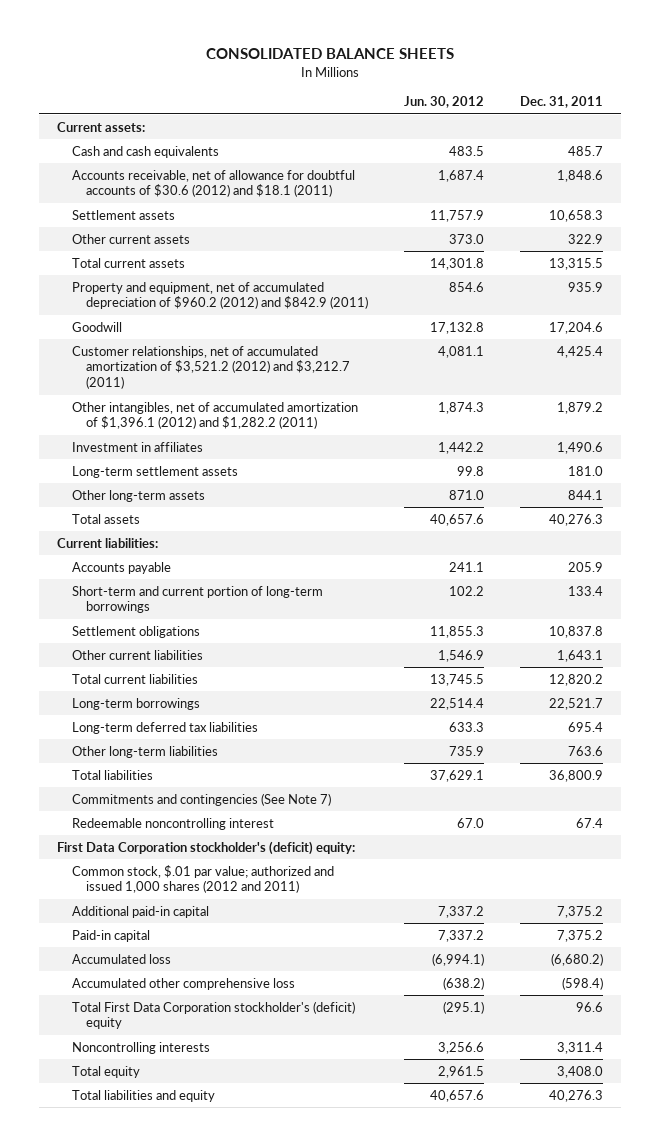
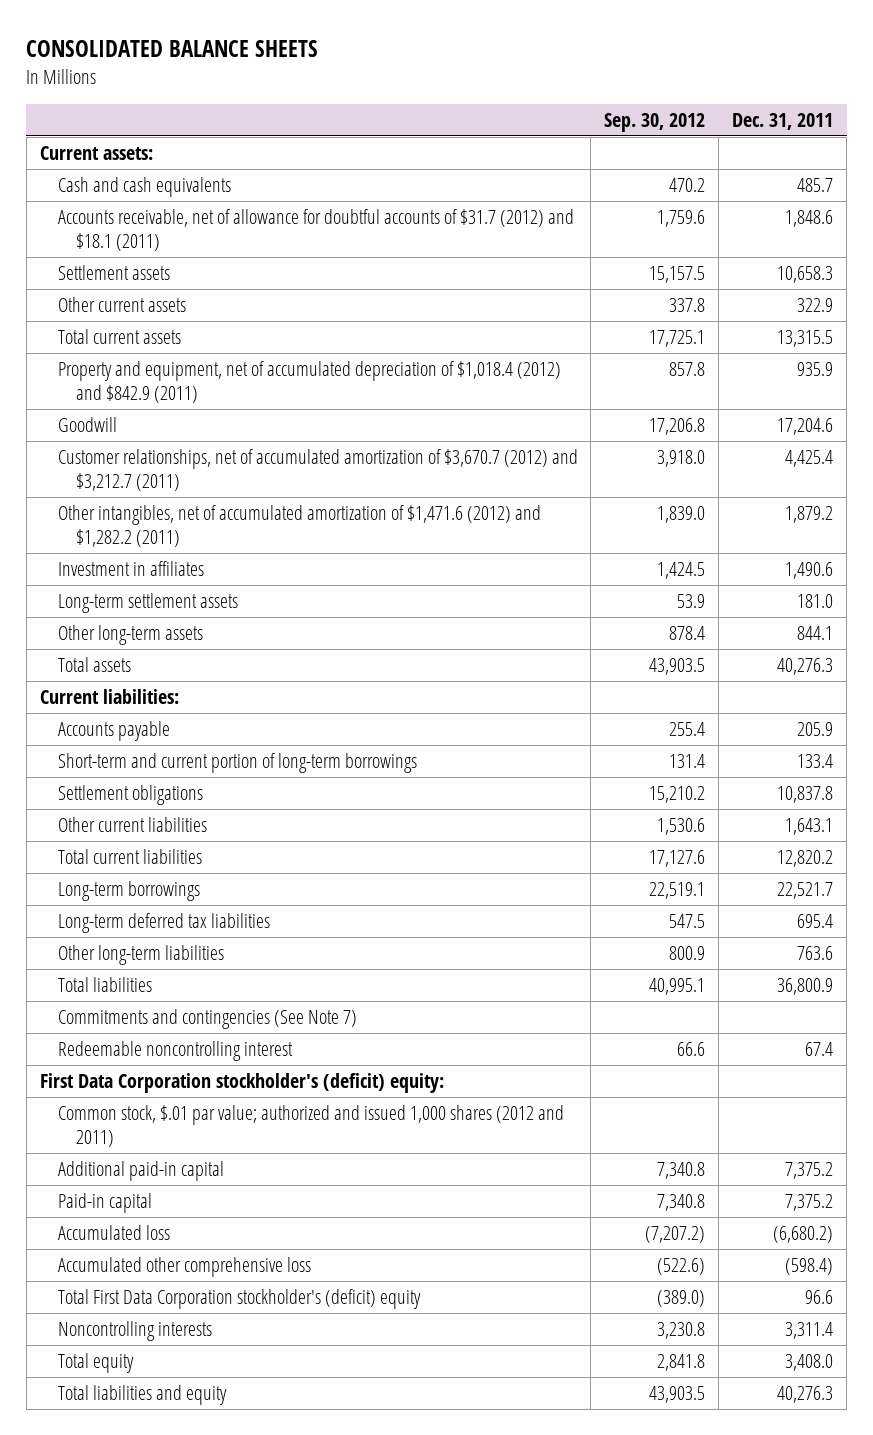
[403,96,484,109] Jun. 30, 2012 -> none
none -> [604,113,706,133] Sep. 30, 2012
[71,169,355,198] Accounts receivable, net of allowance for doubtful accounts of $30.6 (2012) and $18.1 (2011) -> [57,208,574,251] Accounts receivable, net of allowance for doubtful accounts of $31.7 (2012) and $18.1 (2011)
[71,281,368,310] Property and equipment, net of accumulated depreciation of $960.2 (2012) and $842.9 (2011) -> [57,360,561,403] Property and equipment, net of accumulated depreciation of $1,018.4 (2012) and $842.9 (2011)
[71,345,350,389] Customer relationships, net of accumulated amortization of $3,521.2 (2012) and $3,212.7 (2011) -> [57,448,578,491] Customer relationships, net of accumulated amortization of $3,670.7 (2012) and $3,212.7 (2011)
[71,401,358,430] Other intangibles, net of accumulated amortization of $1,396.1 (2012) and $1,282.2 (2011) -> [57,504,541,547] Other intangibles, net of accumulated amortization of $1,471.6 (2012) and $1,282.2 (2011)

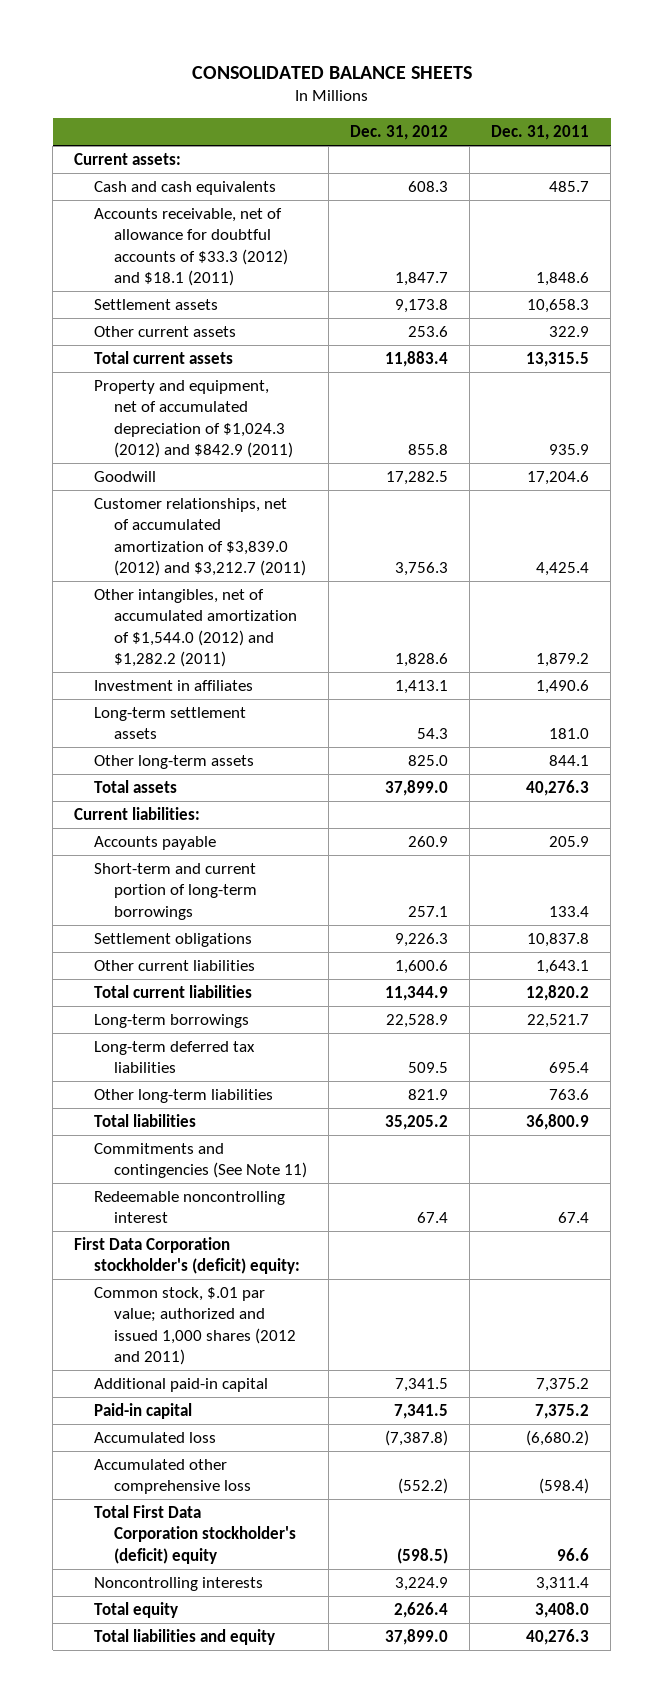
[604,113,706,133] Sep. 30, 2012 -> none
none -> [350,125,449,141] Dec. 31, 2012
[57,208,574,251] Accounts receivable, net of allowance for doubtful accounts of $31.7 (2012) and $18.1 (2011) -> [94,207,289,286] Accounts receivable, net of allowance for doubtful accounts of $33.3 (2012) and $18.1 (2011)
[57,360,561,403] Property and equipment, net of accumulated depreciation of $1,018.4 (2012) and $842.9 (2011) -> [94,379,294,458] Property and equipment, net of accumulated depreciation of $1,024.3 (2012) and $842.9 (2011)
[57,448,578,491] Customer relationships, net of accumulated amortization of $3,670.7 (2012) and $3,212.7 (2011) -> [94,497,307,576] Customer relationships, net of accumulated amortization of $3,839.0 (2012) and $3,212.7 (2011)
[57,504,541,547] Other intangibles, net of accumulated amortization of $1,471.6 (2012) and $1,282.2 (2011) -> [94,588,298,667] Other intangibles, net of accumulated amortization of $1,544.0 (2012) and $1,282.2 (2011)
[57,1008,357,1029] Commitments and contingencies (See Note 7) -> [94,1142,308,1179] Commitments and contingencies (See Note 11)

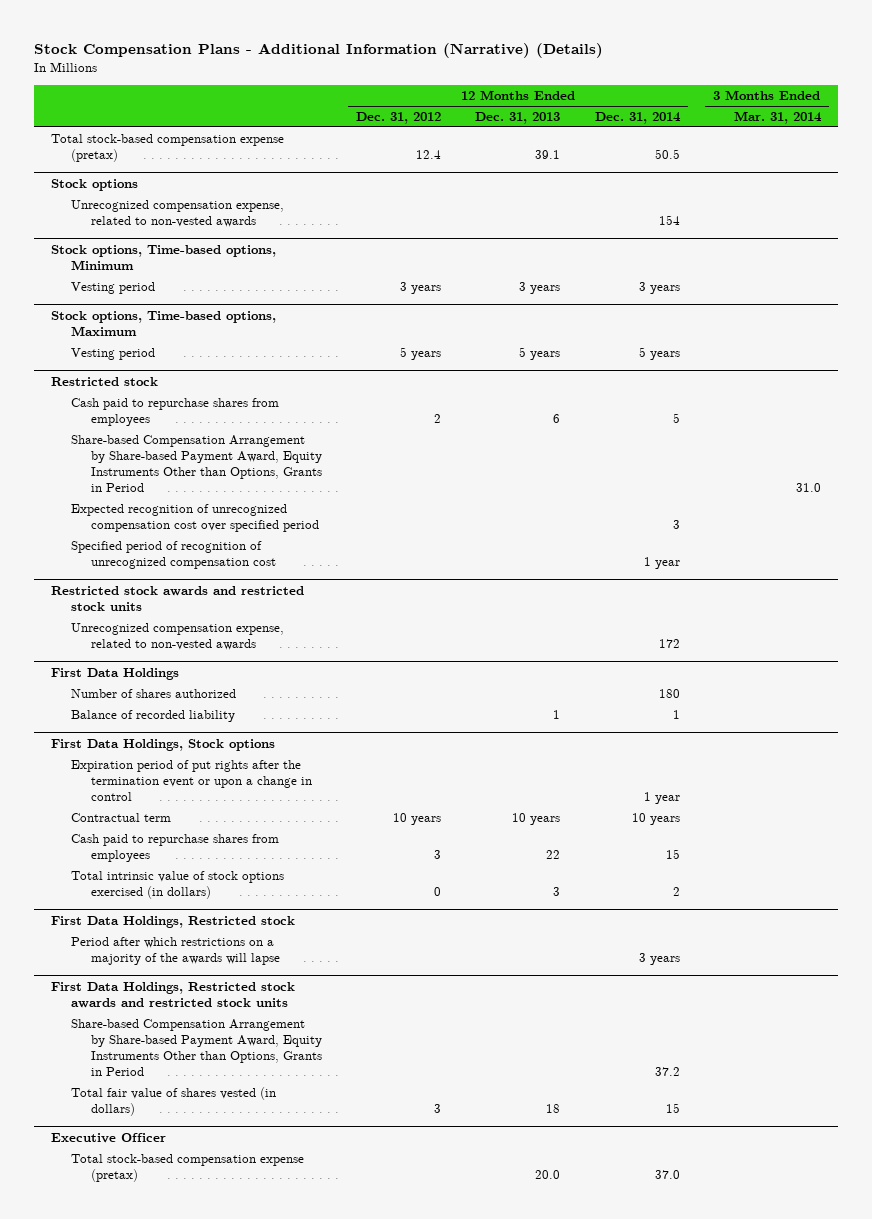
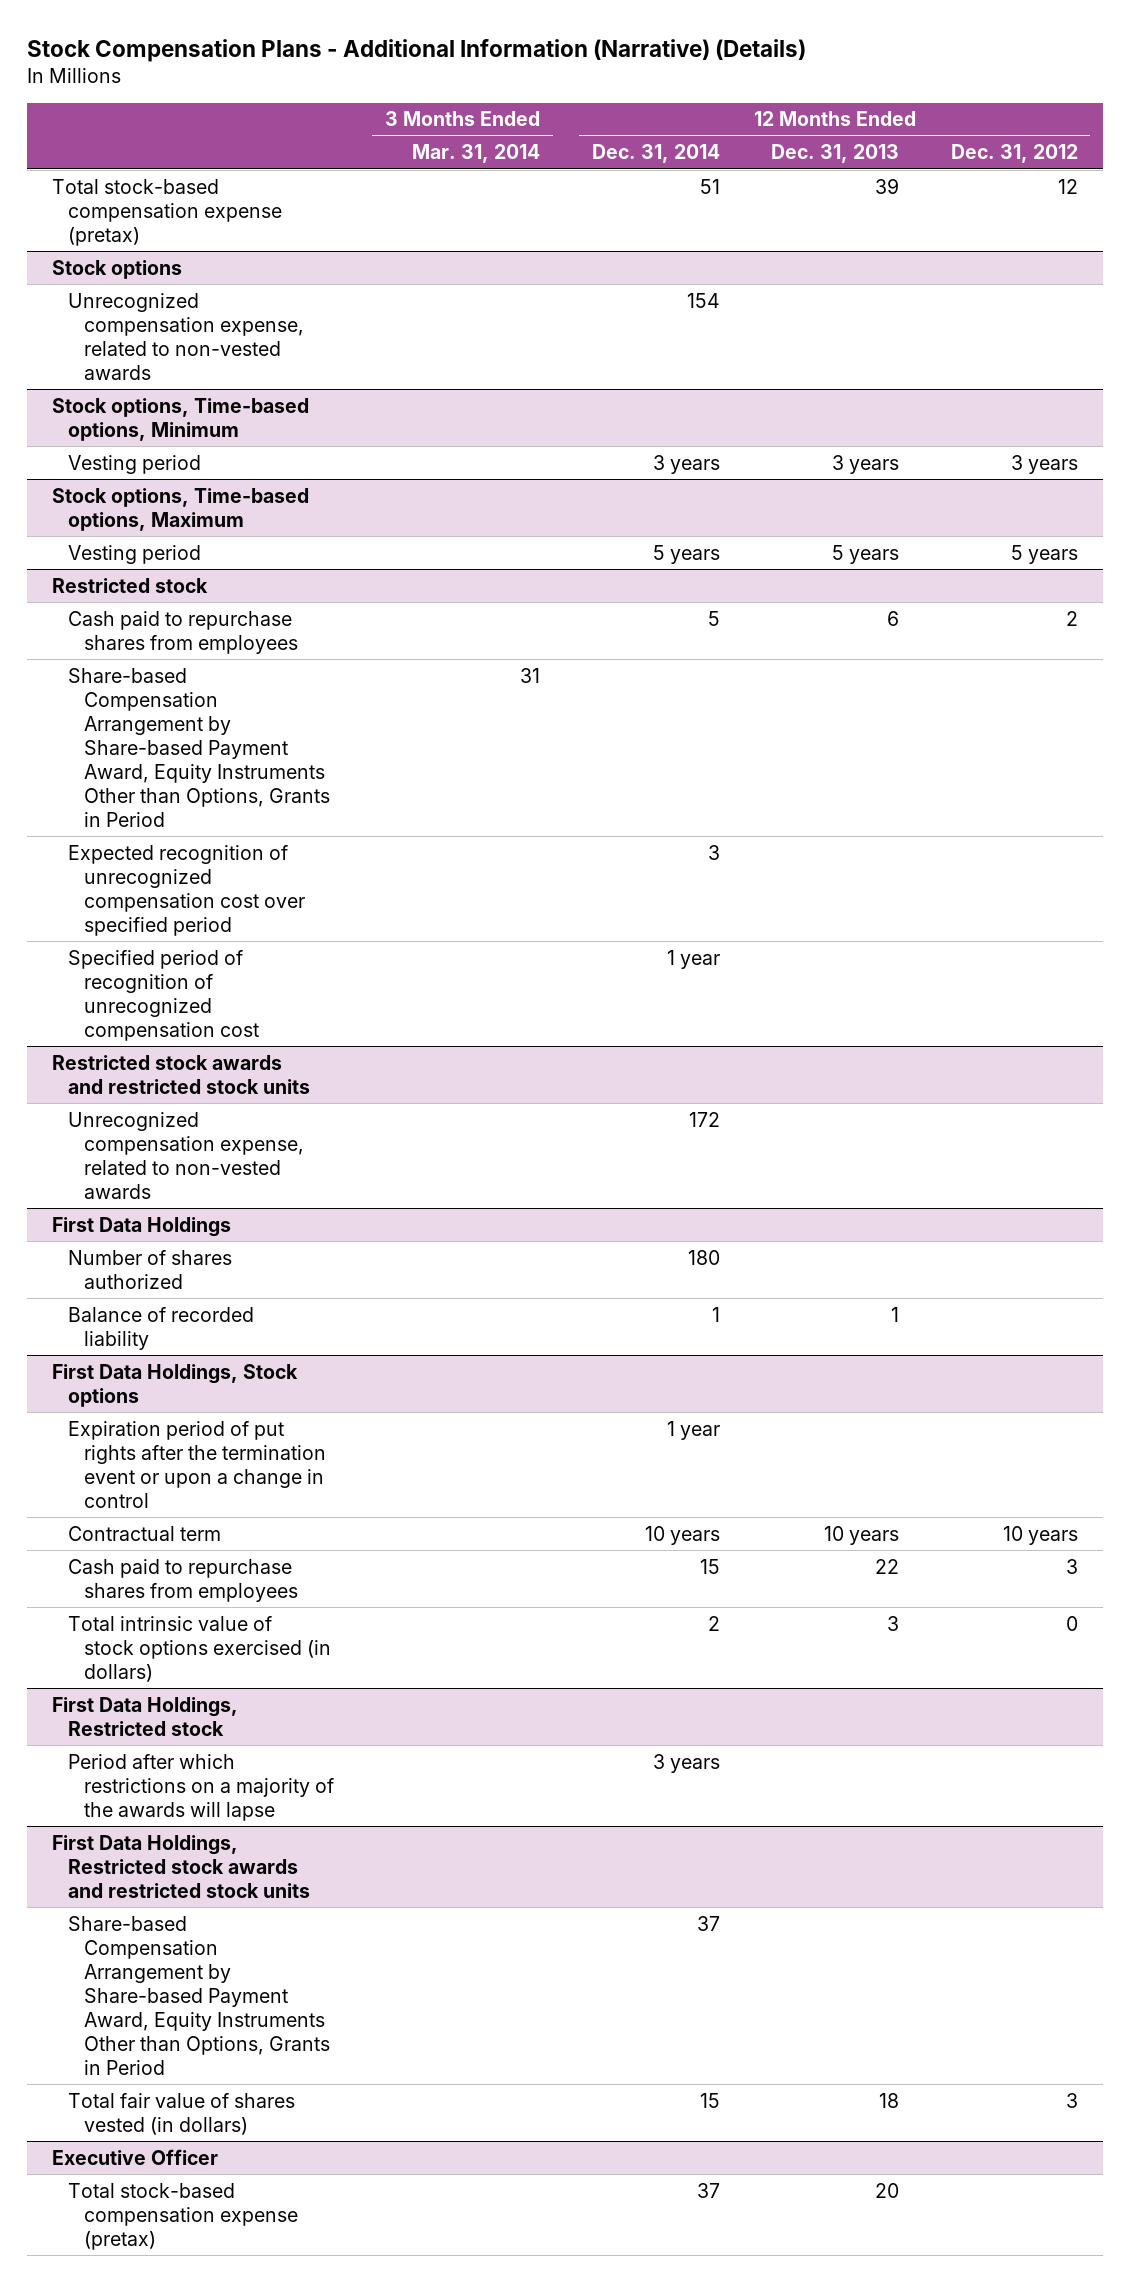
[416,149,442,159] 12.4 -> [1057,178,1078,194] 12
[535,149,561,159] 39.1 -> [875,177,900,194] 39
[654,148,680,159] 50.5 -> [699,178,720,194] 51
[795,482,821,492] 31.0 -> [520,667,541,683] 31
[654,1066,680,1076] 37.2 -> [696,1915,720,1931] 37
[535,1169,561,1179] 20.0 -> [875,2182,900,2198] 20
[654,1169,680,1179] 37.0 -> [696,2182,720,2198] 37

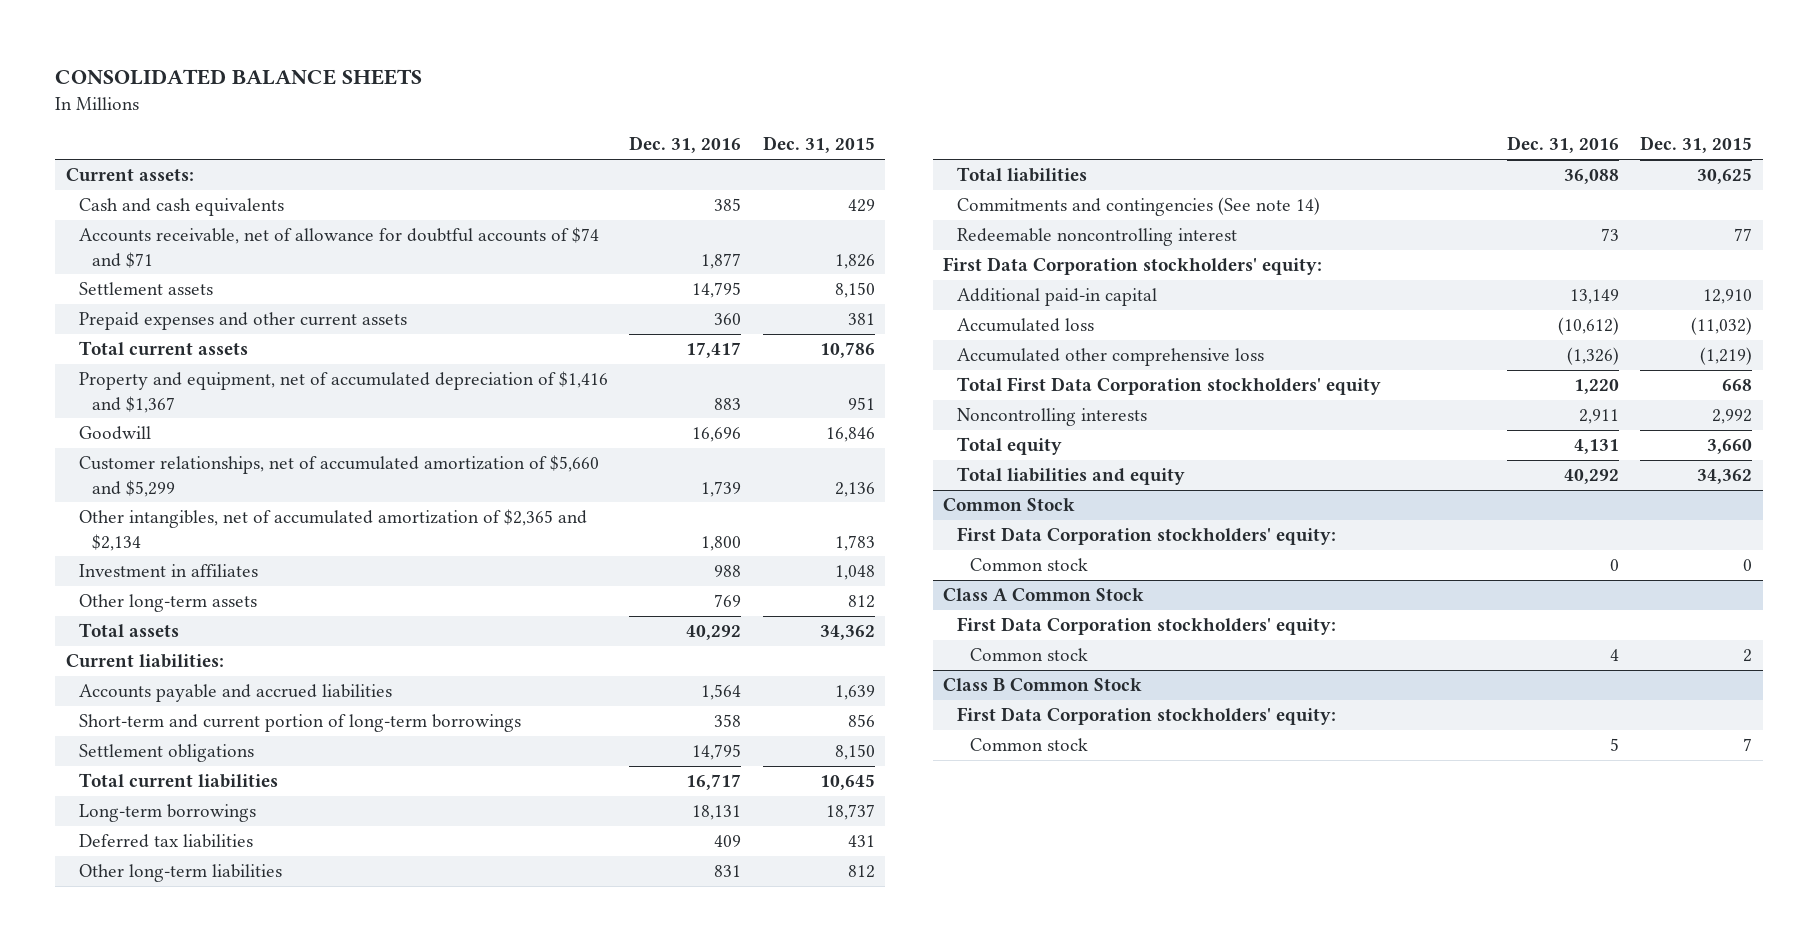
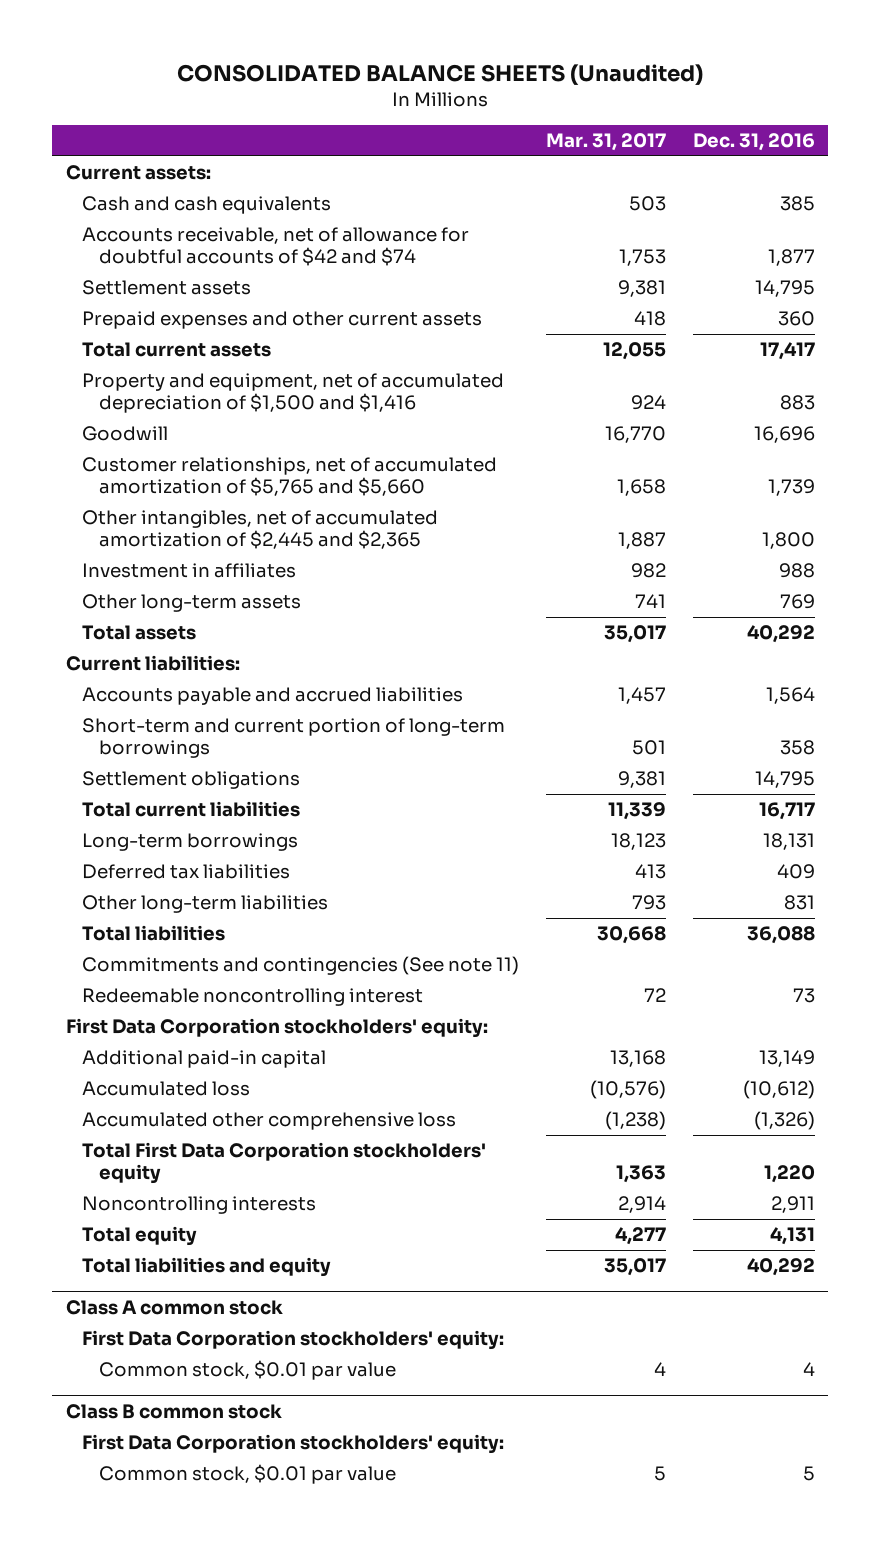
[54,69,422,86] CONSOLIDATED BALANCE SHEETS -> [177,64,704,86] CONSOLIDATED BALANCE SHEETS (Unaudited)
[762,136,875,154] Dec. 31, 2015 -> none
none -> [546,133,667,152] Mar. 31, 2017
[78,227,599,268] Accounts receivable, net of allowance for doubtful accounts of $74 and $71 -> [82,227,470,267] Accounts receivable, net of allowance for doubtful accounts of $42 and $74
[78,371,608,413] Property and equipment, net of accumulated depreciation of $1,416 and $1,367 -> [82,373,505,414] Property and equipment, net of accumulated depreciation of $1,500 and $1,416
[78,455,599,497] Customer relationships, net of accumulated amortization of $5,660 and $5,299 -> [82,457,498,497] Customer relationships, net of accumulated amortization of $5,765 and $5,660
[78,509,587,551] Other intangibles, net of accumulated amortization of $2,365 and $2,134 -> [82,510,439,550] Other intangibles, net of accumulated amortization of $2,445 and $2,365
[956,197,1320,217] Commitments and contingencies (See note 14) -> [82,956,520,976] Commitments and contingencies (See note 11)
[943,498,1076,512] Common Stock -> none
[956,527,1336,546] First Data Corporation stockholders' equity: -> none
[970,558,1089,572] Common stock -> none
[943,588,1145,602] Class A Common Stock -> [65,1300,283,1316] Class A common stock
[970,648,1089,662] Common stock -> [98,1360,396,1381] Common stock, $0.01 par value
[943,678,1143,692] Class B Common Stock -> [65,1404,282,1420] Class B common stock
[970,738,1089,752] Common stock -> [98,1464,396,1485] Common stock, $0.01 par value

